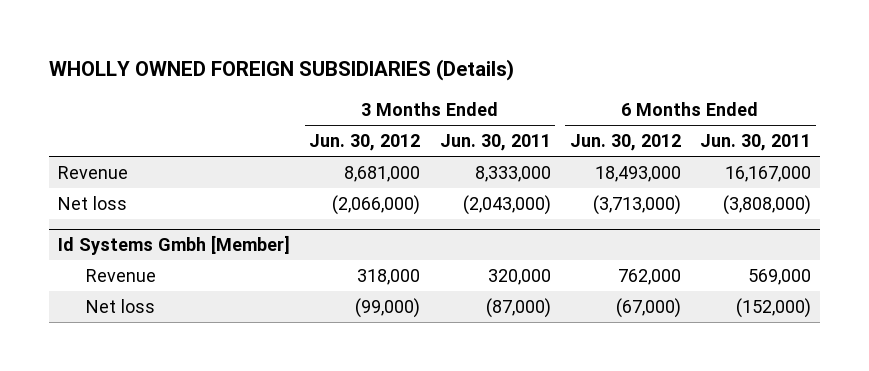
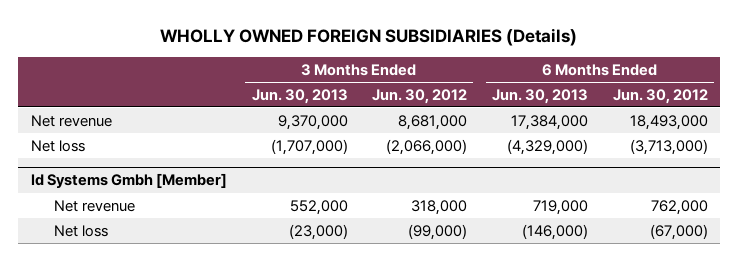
[439,134,551,152] Jun. 30, 2011 -> none
[699,134,811,152] Jun. 30, 2011 -> none
none -> [251,88,348,104] Jun. 30, 2013
none -> [492,88,589,104] Jun. 30, 2013
[58,165,129,179] Revenue -> [30,114,112,127] Net revenue
[86,268,157,282] Revenue -> [53,199,135,212] Net revenue

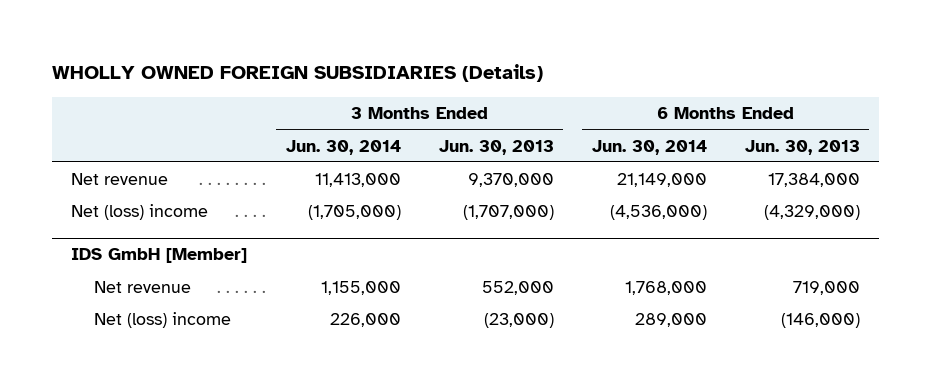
[372,88,468,104] Jun. 30, 2012 -> none
[612,88,708,104] Jun. 30, 2012 -> none
none -> [285,139,401,155] Jun. 30, 2014
none -> [591,139,707,155] Jun. 30, 2014
[30,139,85,152] Net loss -> [71,204,209,221] Net (loss) income
[30,173,227,189] Id Systems Gmbh [Member] -> [71,248,248,264] IDS GmbH [Member]
[53,224,108,237] Net loss -> [93,312,231,329] Net (loss) income

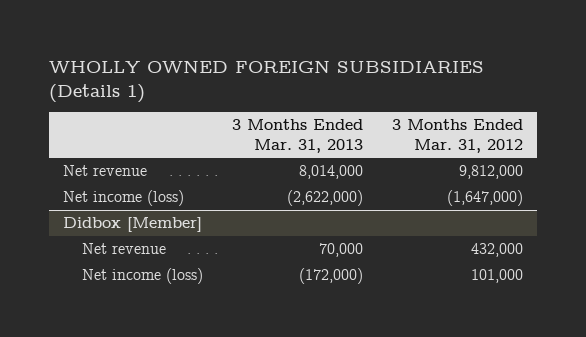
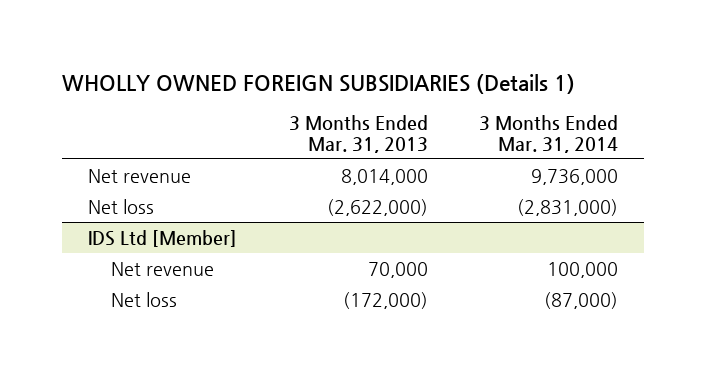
[391,119,523,153] 3 Months Ended Mar. 31, 2012 -> none
none -> [479,115,619,153] 3 Months Ended Mar. 31, 2014
[63,217,203,233] Didbox [Member] -> none
[63,190,185,207] Net income (loss) -> [87,198,154,214] Net loss
none -> [87,229,237,247] IDS Ltd [Member]
[82,268,204,285] Net income (loss) -> [111,291,178,307] Net loss

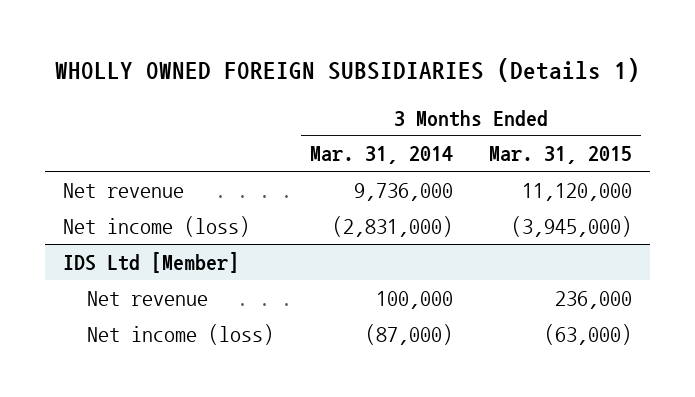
[288,115,428,153] 3 Months Ended Mar. 31, 2013 -> none
none -> [488,146,632,165] Mar. 31, 2015
[87,198,154,214] Net loss -> [63,215,251,237] Net income (loss)
[111,291,178,307] Net loss -> [86,323,274,345] Net income (loss)

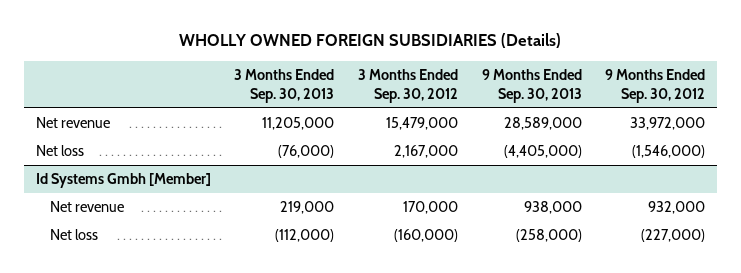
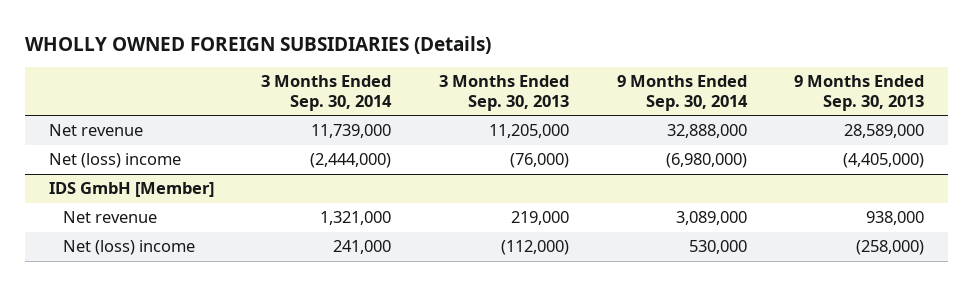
[357,69,458,103] 3 Months Ended Sep. 30, 2012 -> none
[605,69,706,103] 9 Months Ended Sep. 30, 2012 -> none
none -> [261,75,393,111] 3 Months Ended Sep. 30, 2014
none -> [616,75,748,111] 9 Months Ended Sep. 30, 2014
[35,145,84,157] Net loss -> [48,153,181,169] Net (loss) income
[35,173,211,189] Id Systems Gmbh [Member] -> [48,182,214,198] IDS GmbH [Member]
[50,229,99,241] Net loss -> [63,240,196,256] Net (loss) income

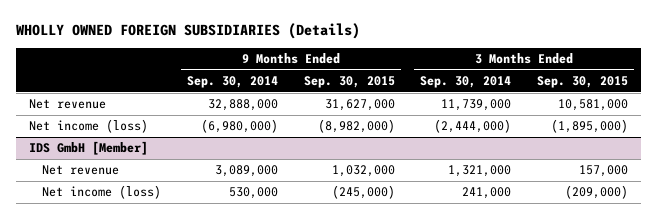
[439,75,570,111] 3 Months Ended Sep. 30, 2013 -> none
[794,75,925,111] 9 Months Ended Sep. 30, 2013 -> none
none -> [303,76,395,89] Sep. 30, 2015
none -> [537,76,629,89] Sep. 30, 2015
[48,153,181,169] Net (loss) income -> [28,119,148,134] Net income (loss)
[63,240,196,256] Net (loss) income -> [42,185,162,200] Net income (loss)

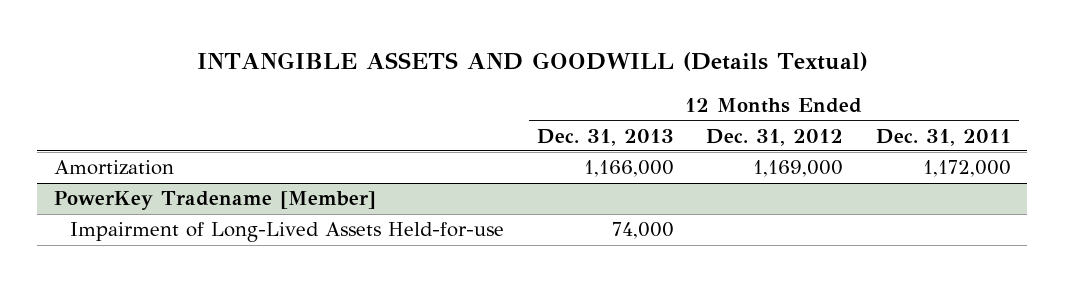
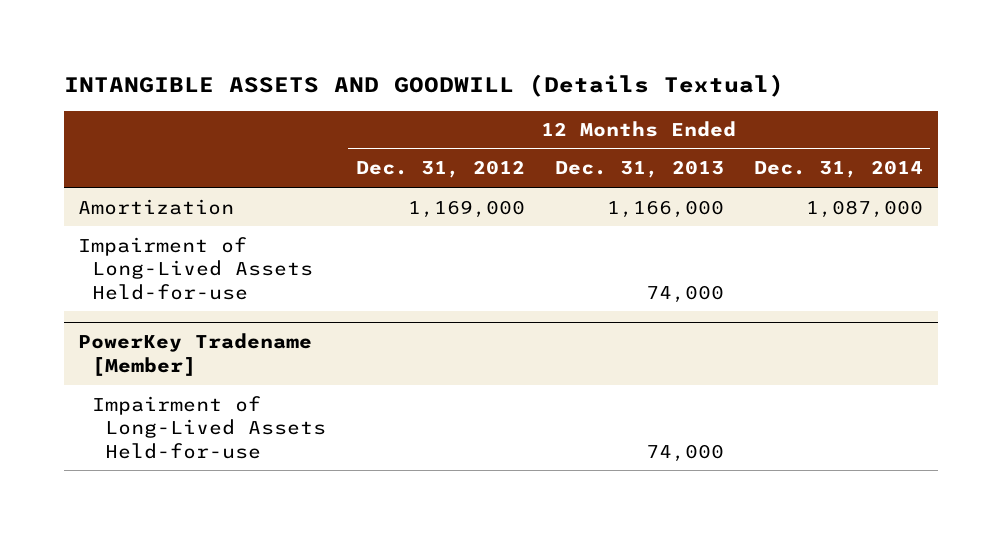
[876,128,1012,146] Dec. 31, 2011 -> none
none -> [753,160,923,179] Dec. 31, 2014
none -> [78,236,313,300] Impairment of Long-Lived Assets Held-for-use

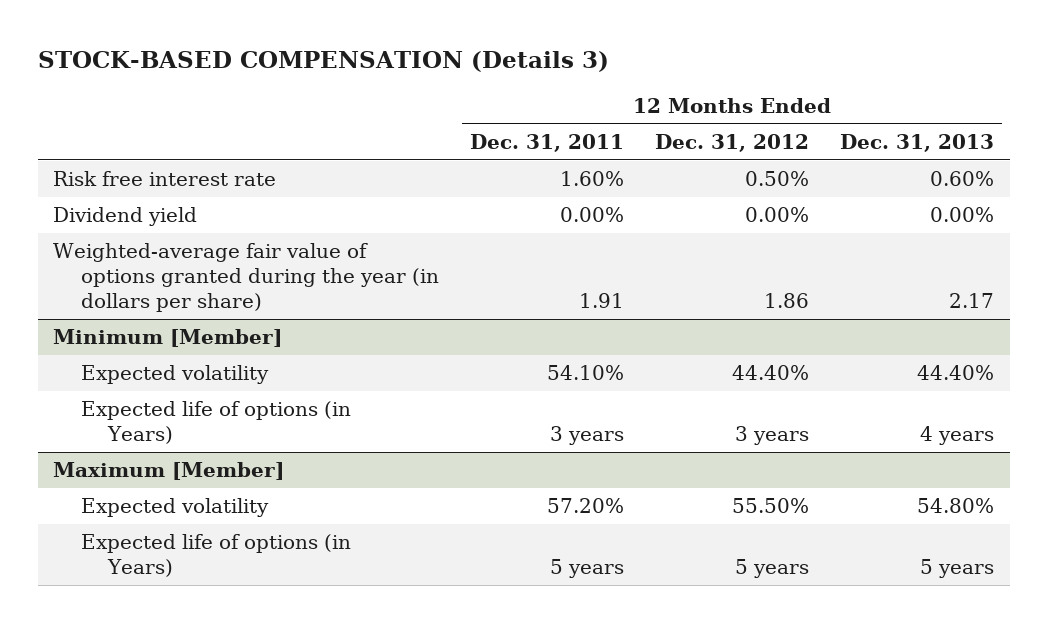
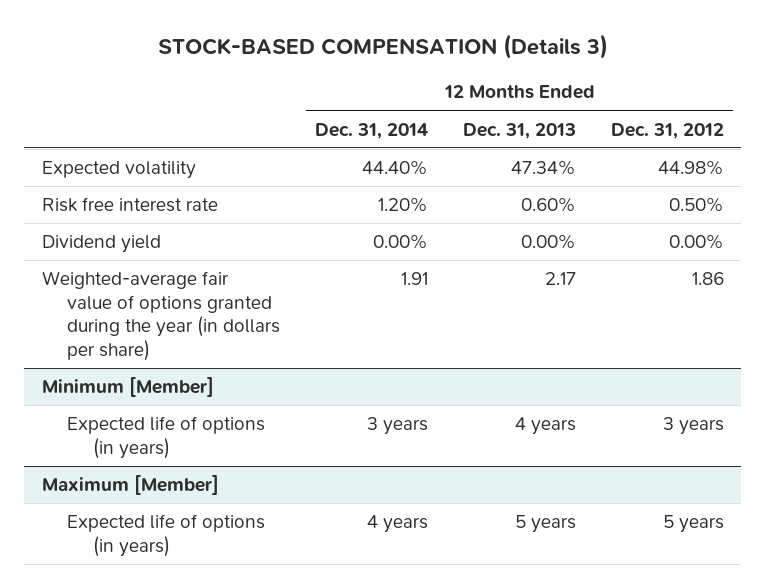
[469,133,624,152] Dec. 31, 2011 -> none
none -> [315,122,429,139] Dec. 31, 2014
none -> [41,161,196,180] Expected volatility
[80,365,269,385] Expected volatility -> none
[80,401,351,445] Expected life of options (in Years) -> [67,416,266,459] Expected life of options (in years)
[80,498,269,518] Expected volatility -> none
[80,534,351,578] Expected life of options (in Years) -> [67,514,266,557] Expected life of options (in years)

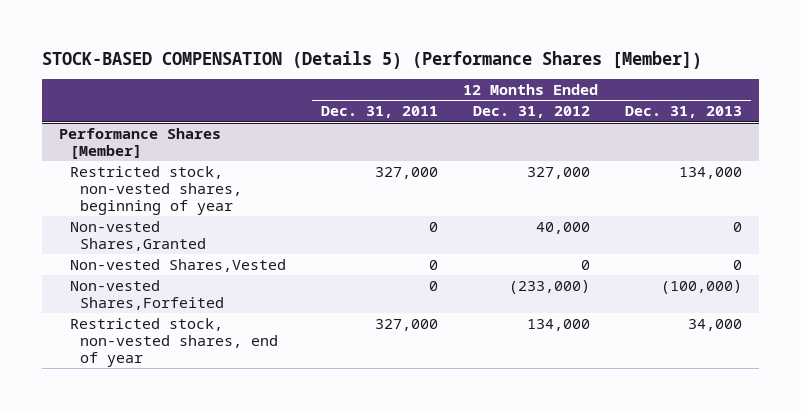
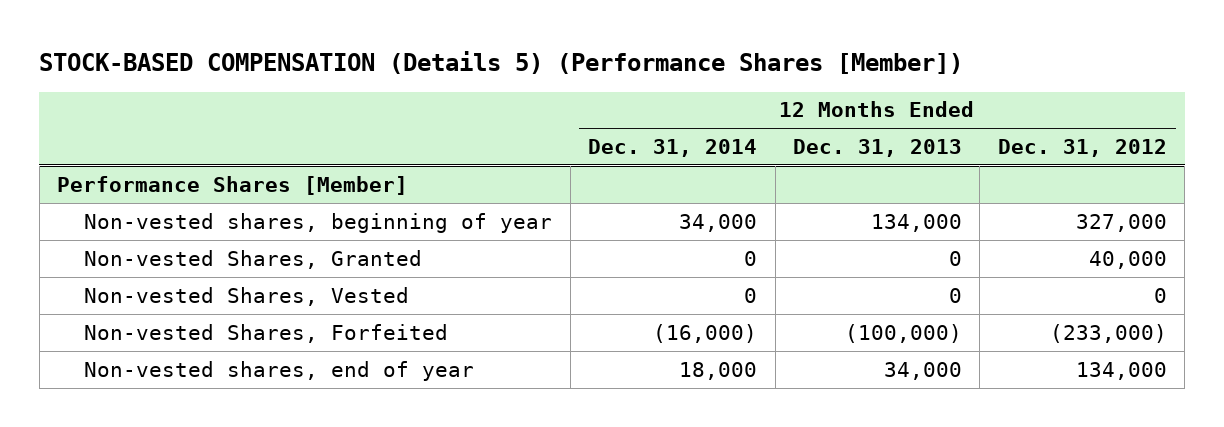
[320,106,438,119] Dec. 31, 2011 -> none
none -> [588,138,758,157] Dec. 31, 2014
[69,165,243,215] Restricted stock, non-vested shares, beginning of year -> [84,212,553,233] Non-vested shares, beginning of year
[69,220,207,251] Non-vested Shares,Granted -> [84,249,423,269] Non-vested Shares, Granted
[69,258,286,272] Non-vested Shares,Vested -> [84,286,410,306] Non-vested Shares, Vested
[69,279,225,310] Non-vested Shares,Forfeited -> [84,323,449,343] Non-vested Shares, Forfeited
[69,317,279,367] Restricted stock, non-vested shares, end of year -> [84,360,475,381] Non-vested shares, end of year

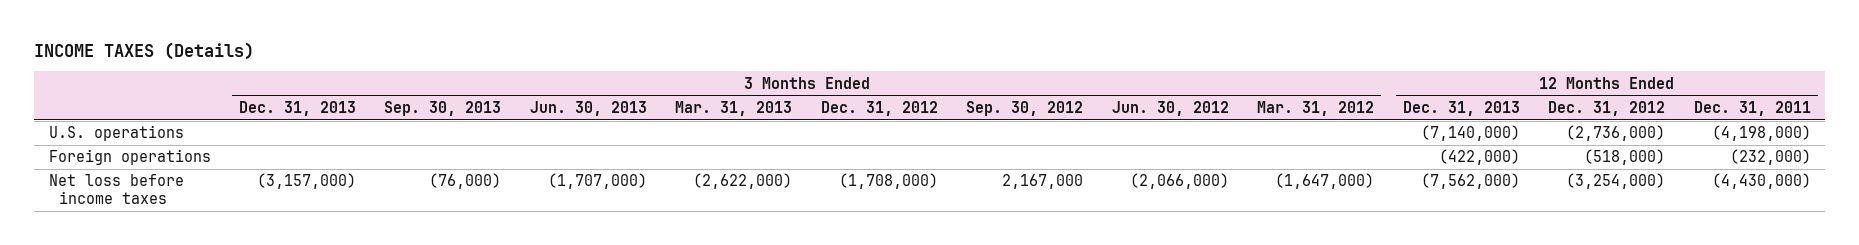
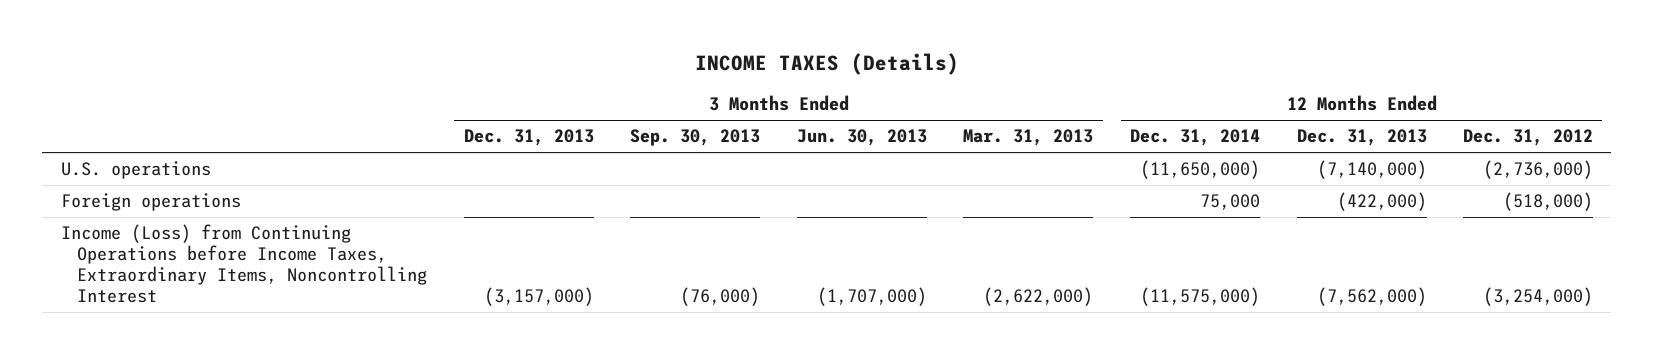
[820,100,938,116] Dec. 31, 2012 -> none
[966,100,1084,116] Sep. 30, 2012 -> none
[1111,100,1229,116] Jun. 30, 2012 -> none
[1257,100,1375,116] Mar. 31, 2012 -> none
[1693,100,1811,116] Dec. 31, 2011 -> none
none -> [1130,129,1261,147] Dec. 31, 2014
[48,174,184,204] Net loss before income taxes -> [60,224,428,304] Income (Loss) from Continuing Operations before Income Taxes, Extraordinary Items, Noncontrolling Interest

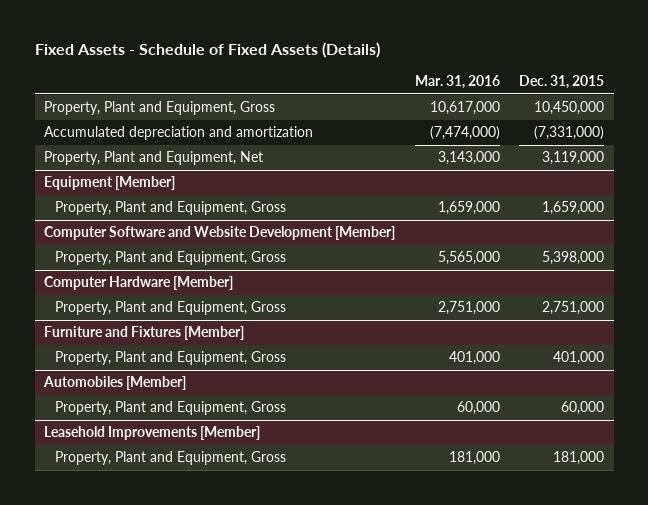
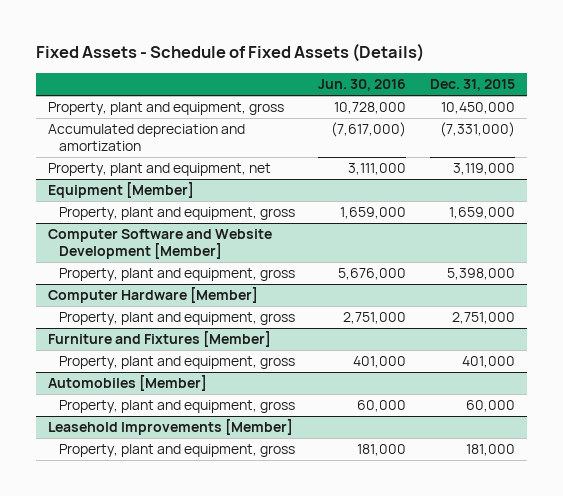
[414,75,500,90] Mar. 31, 2016 -> none
none -> [318,79,407,92] Jun. 30, 2016
[44,101,276,116] Property, Plant and Equipment, Gross -> [48,102,285,116] Property, plant and equipment, gross
[44,151,264,166] Property, Plant and Equipment, Net -> [48,163,272,177] Property, plant and equipment, net
[54,201,286,216] Property, Plant and Equipment, Gross -> [58,207,295,221] Property, plant and equipment, gross
[54,251,286,266] Property, Plant and Equipment, Gross -> [58,268,295,282] Property, plant and equipment, gross
[54,301,286,316] Property, Plant and Equipment, Gross -> [58,312,295,326] Property, plant and equipment, gross
[54,351,286,366] Property, Plant and Equipment, Gross -> [58,356,295,370] Property, plant and equipment, gross
[54,401,286,416] Property, Plant and Equipment, Gross -> [58,400,295,414] Property, plant and equipment, gross
[54,451,286,466] Property, Plant and Equipment, Gross -> [58,444,295,458] Property, plant and equipment, gross

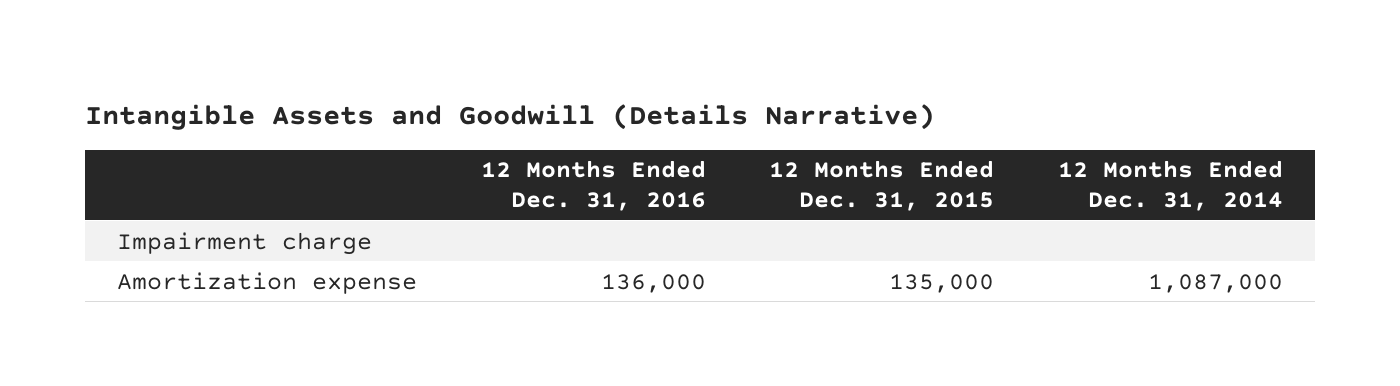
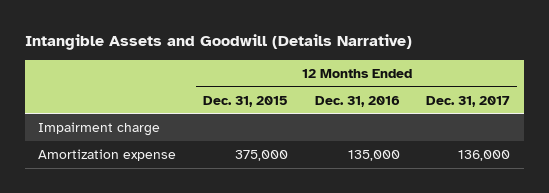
[1058,160,1284,211] 12 Months Ended Dec. 31, 2014 -> none
none -> [426,95,511,107] Dec. 31, 2017
[600,273,706,293] 136,000 -> [347,149,400,161] 135,000
[889,273,995,293] 135,000 -> [234,149,288,161] 375,000

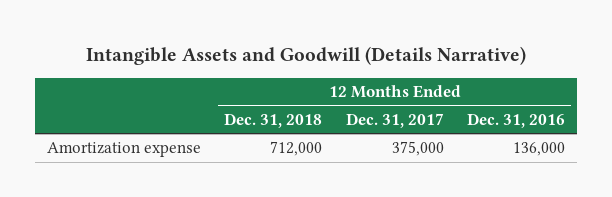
[202,95,288,107] Dec. 31, 2015 -> none
none -> [224,113,323,129] Dec. 31, 2018
[38,121,161,136] Impairment charge -> none
[347,149,400,161] 135,000 -> [513,142,566,157] 136,000
[458,149,511,161] 136,000 -> [391,141,444,157] 375,000

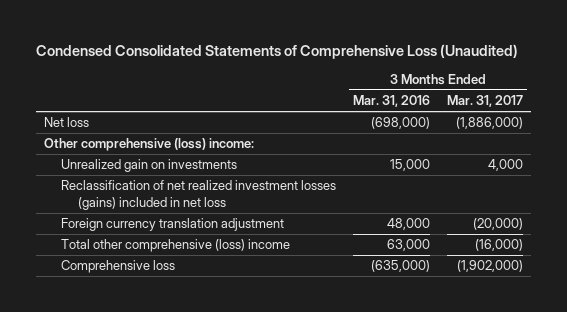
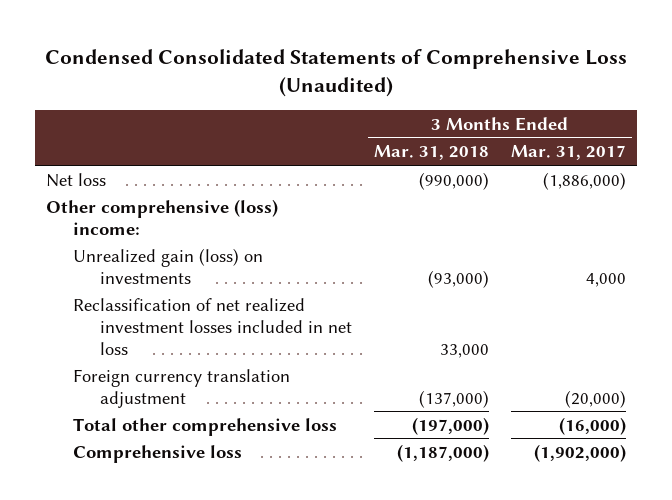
[352,95,430,108] Mar. 31, 2016 -> none
none -> [373,145,489,161] Mar. 31, 2018
[61,159,238,173] Unrealized gain on investments -> [72,247,263,284] Unrealized gain (loss) on investments
[61,180,337,210] Reclassification of net realized investment losses (gains) included in net loss -> [72,297,352,355] Reclassification of net realized investment losses included in net loss
[61,239,291,253] Total other comprehensive (loss) income -> [72,417,337,436] Total other comprehensive loss

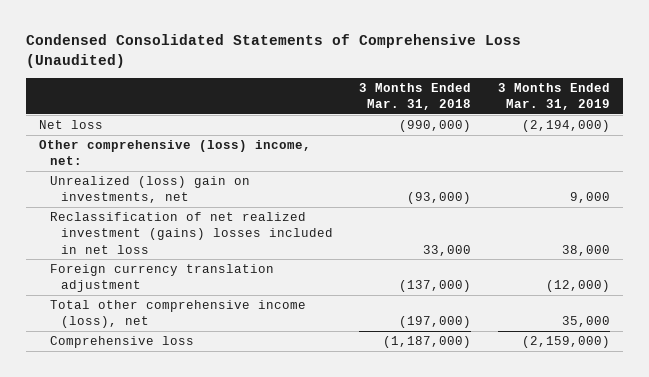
[511,145,627,161] Mar. 31, 2017 -> none
none -> [497,82,610,111] 3 Months Ended Mar. 31, 2019
[46,198,279,235] Other comprehensive (loss) income: -> [38,139,311,166] Other comprehensive (loss) income, net:
[72,247,263,284] Unrealized gain (loss) on investments -> [49,175,250,204] Unrealized (loss) gain on investments, net
[72,297,352,355] Reclassification of net realized investment losses included in net loss -> [49,211,334,254] Reclassification of net realized investment (gains) losses included in net loss
[72,417,337,436] Total other comprehensive loss -> [49,299,306,329] Total other comprehensive income (loss), net

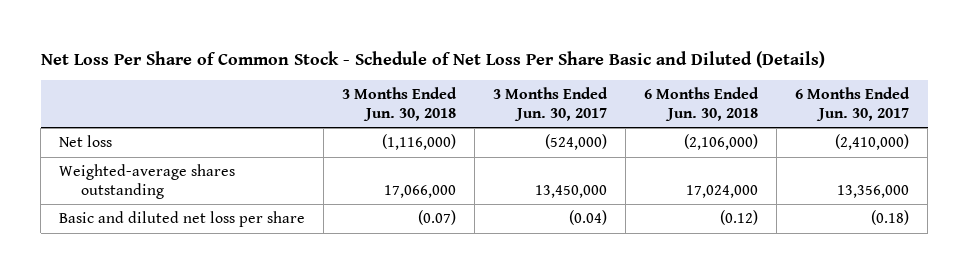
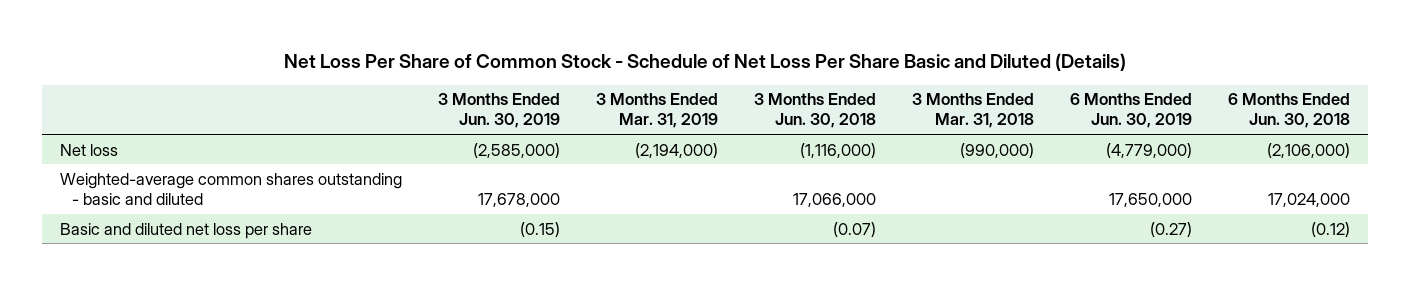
[493,87,609,121] 3 Months Ended Jun. 30, 2017 -> none
[795,87,911,121] 6 Months Ended Jun. 30, 2017 -> none
none -> [438,93,561,129] 3 Months Ended Jun. 30, 2019
none -> [596,93,719,129] 3 Months Ended Mar. 31, 2019
none -> [912,93,1035,129] 3 Months Ended Mar. 31, 2018
none -> [1070,93,1193,129] 6 Months Ended Jun. 30, 2019
[59,164,236,199] Weighted-average shares outstanding -> [60,172,403,205] Weighted-average common shares outstanding - basic and diluted

